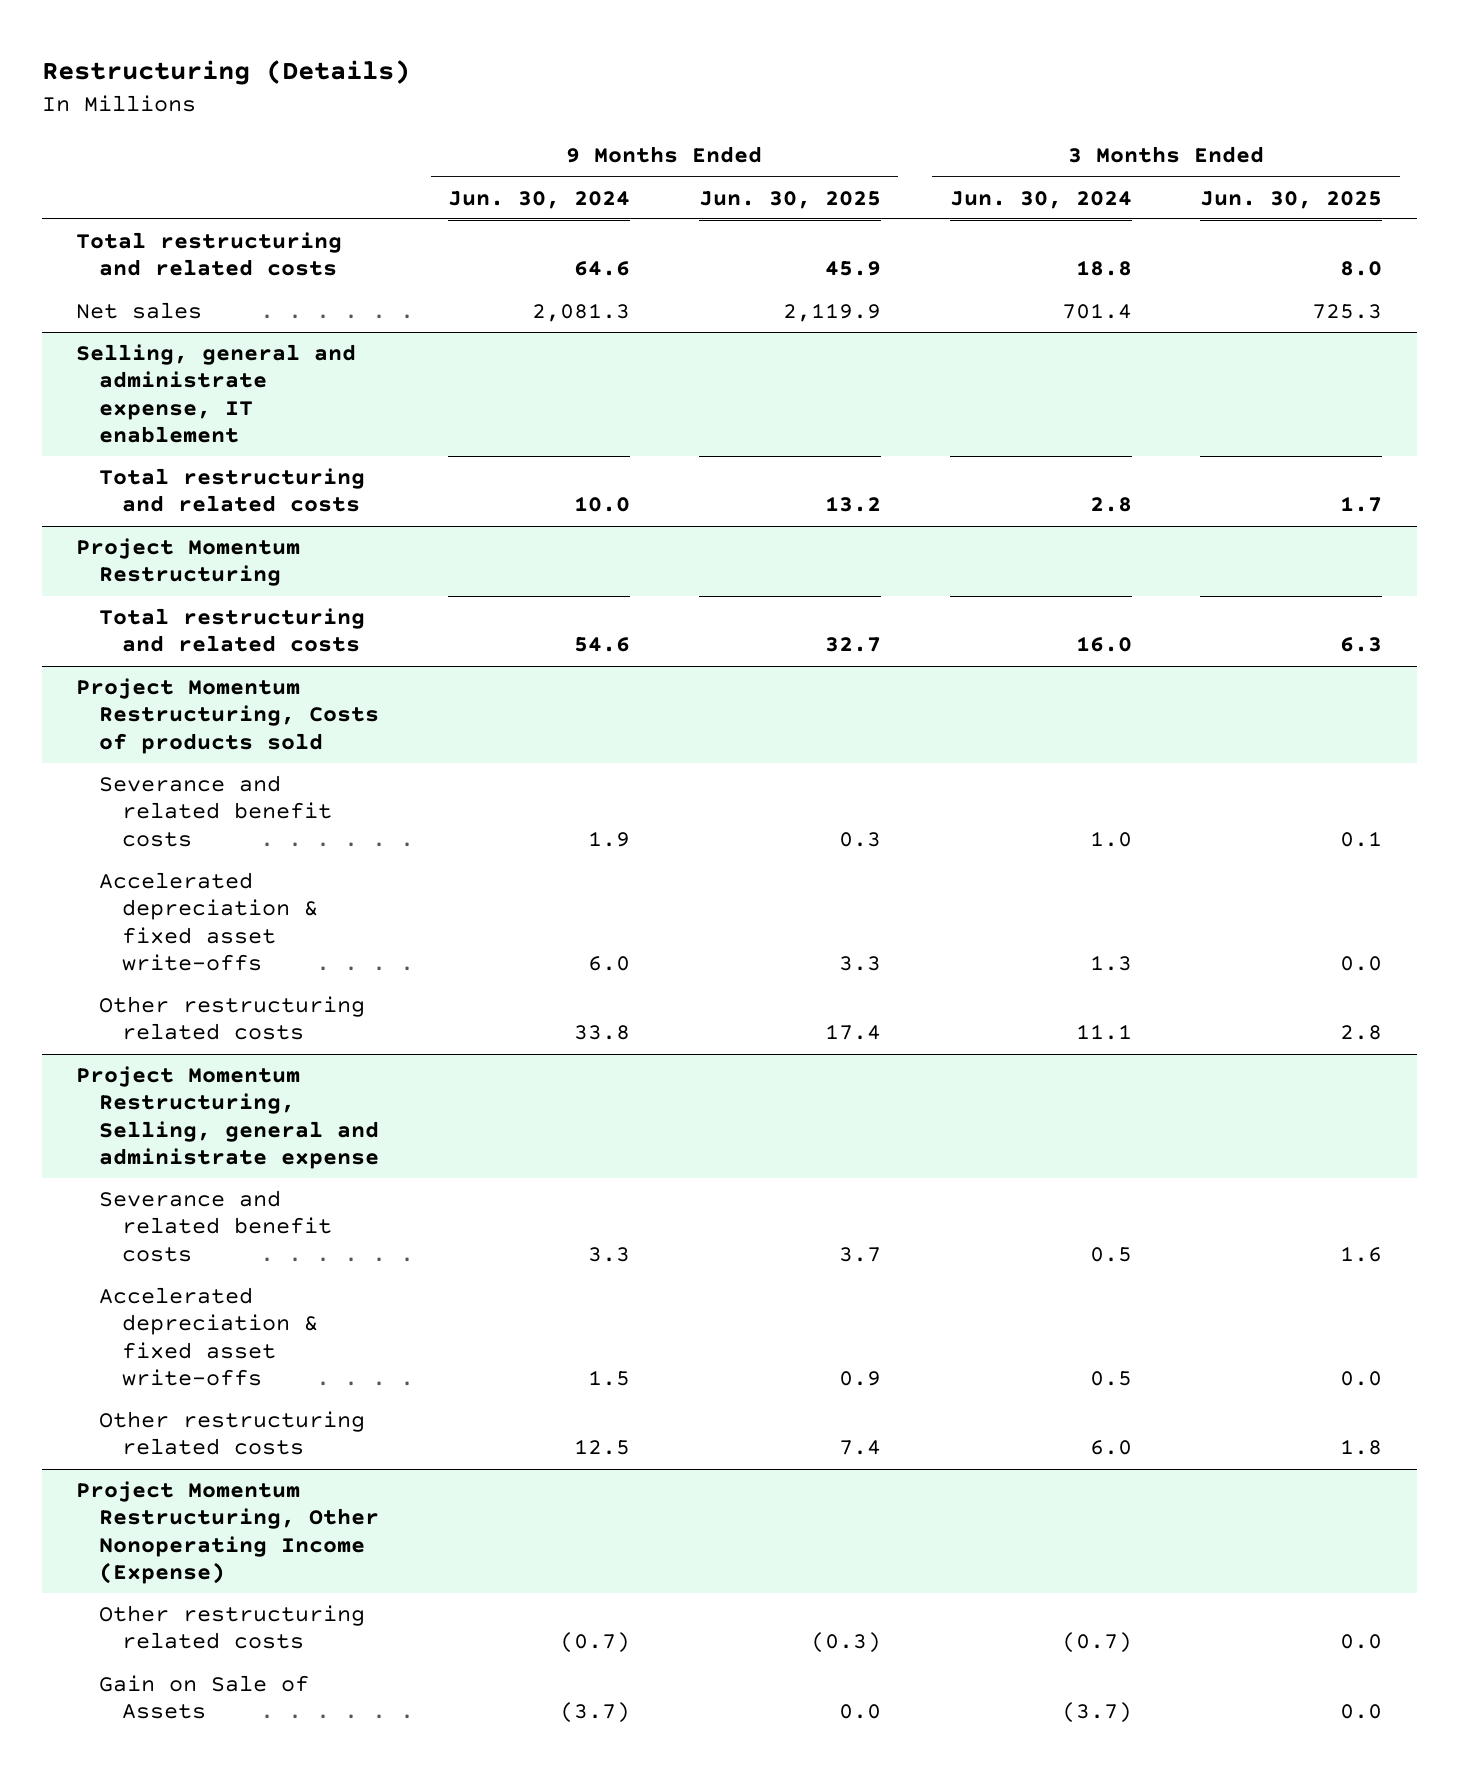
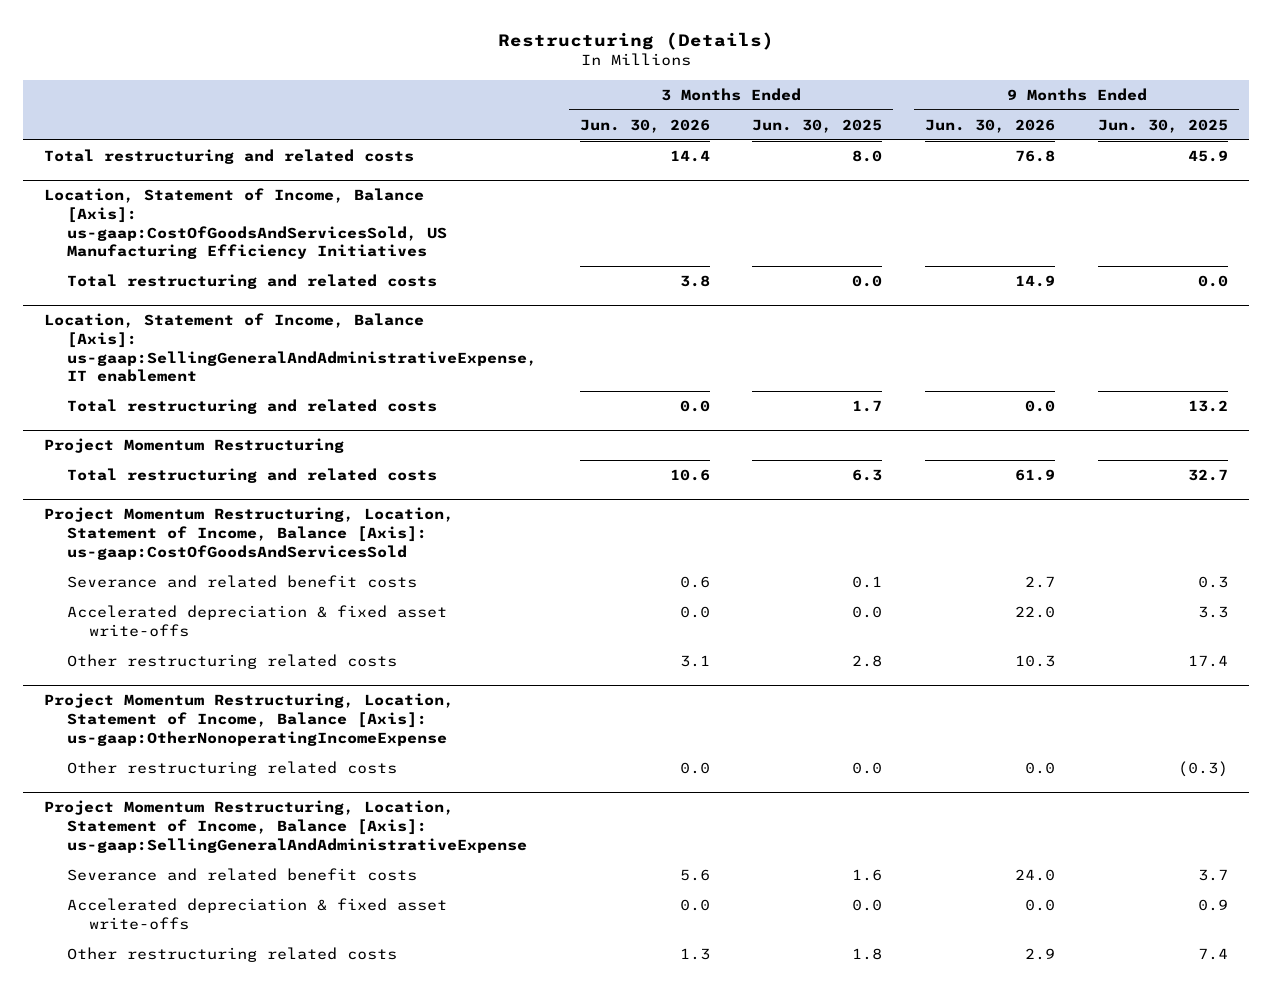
[447,190,630,209] Jun. 30, 2024 -> none
[949,190,1132,209] Jun. 30, 2024 -> none
none -> [579,118,710,133] Jun. 30, 2026
none -> [925,118,1056,133] Jun. 30, 2026
[76,302,203,320] Net sales -> none
[76,344,357,444] Selling, general and administrate expense, IT enablement -> none
none -> [44,188,447,260] Location, Statement of Income, Balance [Axis]: us-gaap:CostOfGoodsAndServicesSold, US Manufacturing Efficiency Initiatives
none -> [66,274,437,290] Total restructuring and related costs
none -> [44,313,537,383] Location, Statement of Income, Balance [Axis]: us-gaap:SellingGeneralAndAdministrativeExpense, IT enablement
[76,678,380,754] Project Momentum Restructuring, Costs of products sold -> none
none -> [44,507,455,560] Project Momentum Restructuring, Location, Statement of Income, Balance [Axis]: us-gaap:CostOfGoodsAndServicesSold
[76,1066,380,1170] Project Momentum Restructuring, Selling, general and administrate expense -> none
none -> [44,693,455,746] Project Momentum Restructuring, Location, Statement of Income, Balance [Axis]: us-gaap:OtherNonoperatingIncomeExpense
none -> [66,761,397,777] Other restructuring related costs
none -> [44,800,527,853] Project Momentum Restructuring, Location, Statement of Income, Balance [Axis]: us-gaap:SellingGeneralAndAdministrativeExpense
[76,1481,380,1585] Project Momentum Restructuring, Other Nonoperating Income (Expense) -> none
[99,1605,366,1650] Other restructuring related costs -> none
[99,1675,310,1720] Gain on Sale of Assets -> none

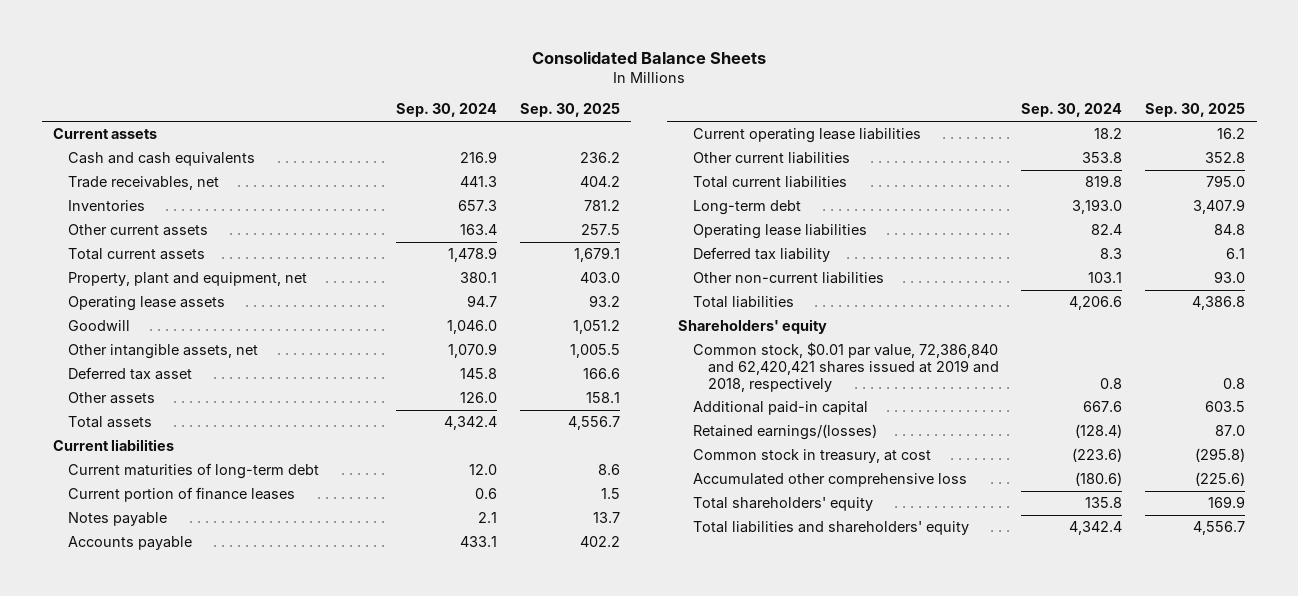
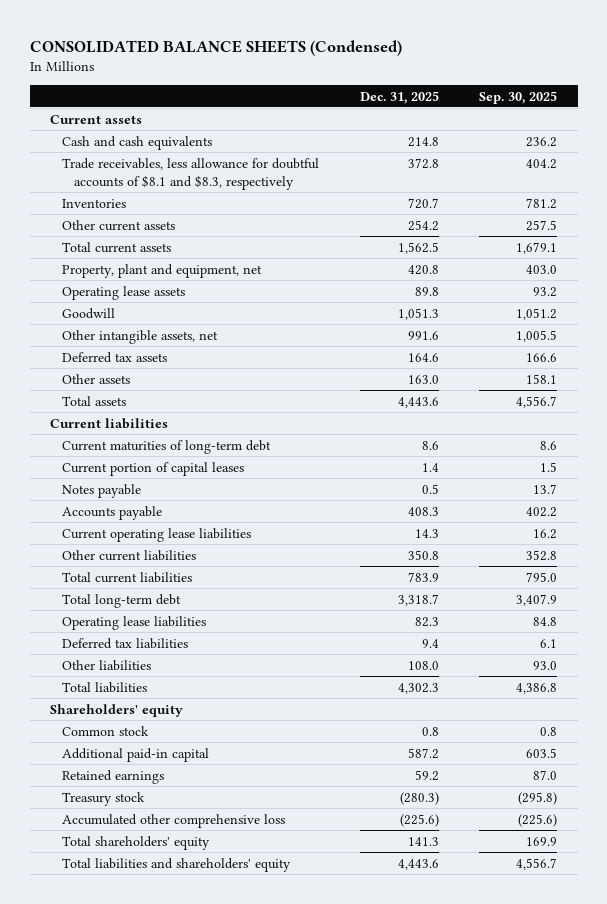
[532,50,767,64] Consolidated Balance Sheets -> [29,39,402,56] CONSOLIDATED BALANCE SHEETS (Condensed)
[396,103,498,118] Sep. 30, 2024 -> none
none -> [359,90,439,104] Dec. 31, 2025
[67,175,219,190] Trade receivables, net -> [62,157,320,190] Trade receivables, less allowance for doubtful accounts of $8.1 and $8.3, respectively
[67,366,192,380] Deferred tax asset -> [62,351,168,363] Deferred tax assets
[67,486,295,502] Current portion of finance leases -> [62,461,245,476] Current portion of capital leases
[693,199,802,215] Long-term debt -> [62,593,182,608] Total long-term debt
[693,246,831,262] Deferred tax liability -> [62,637,189,649] Deferred tax liabilities
[693,271,885,284] Other non-current liabilities -> [62,659,152,671] Other liabilities
[693,341,999,392] Common stock, $0.01 par value, 72,386,840 and 62,420,421 shares issued at 2019 and 2018, respectively -> [62,725,150,736] Common stock
[693,423,878,440] Retained earnings/(losses) -> [62,769,165,784] Retained earnings
[693,448,932,463] Common stock in treasury, at cost -> [62,791,146,806] Treasury stock

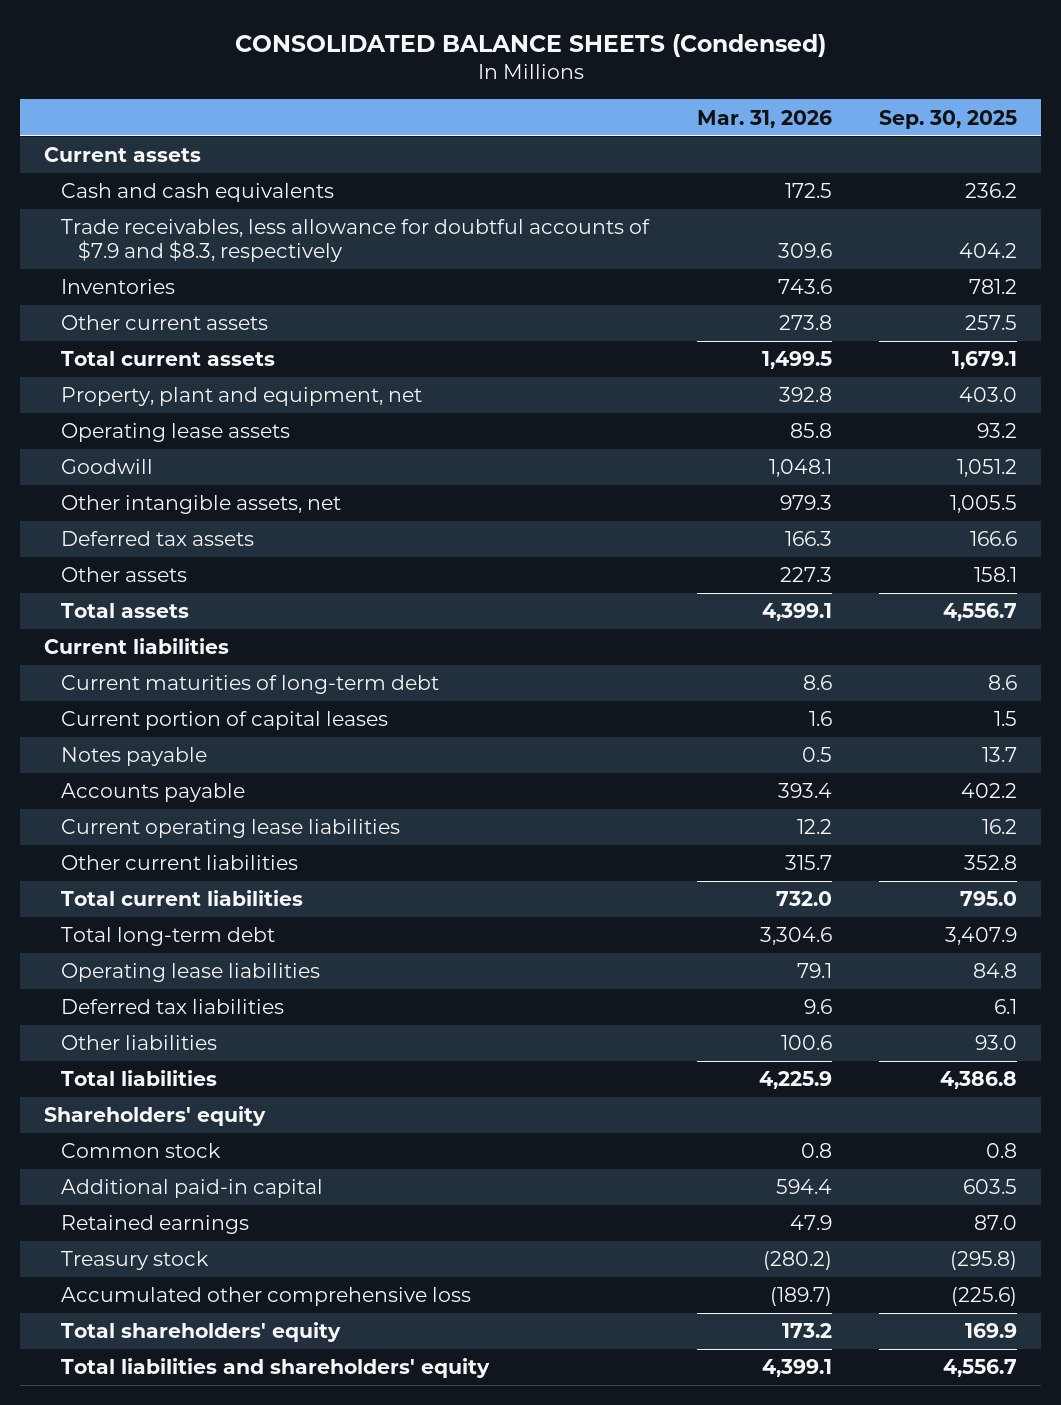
[359,90,439,104] Dec. 31, 2025 -> none
none -> [696,109,832,128] Mar. 31, 2026
[62,157,320,190] Trade receivables, less allowance for doubtful accounts of $8.1 and $8.3, respectively -> [61,219,651,262] Trade receivables, less allowance for doubtful accounts of $7.9 and $8.3, respectively

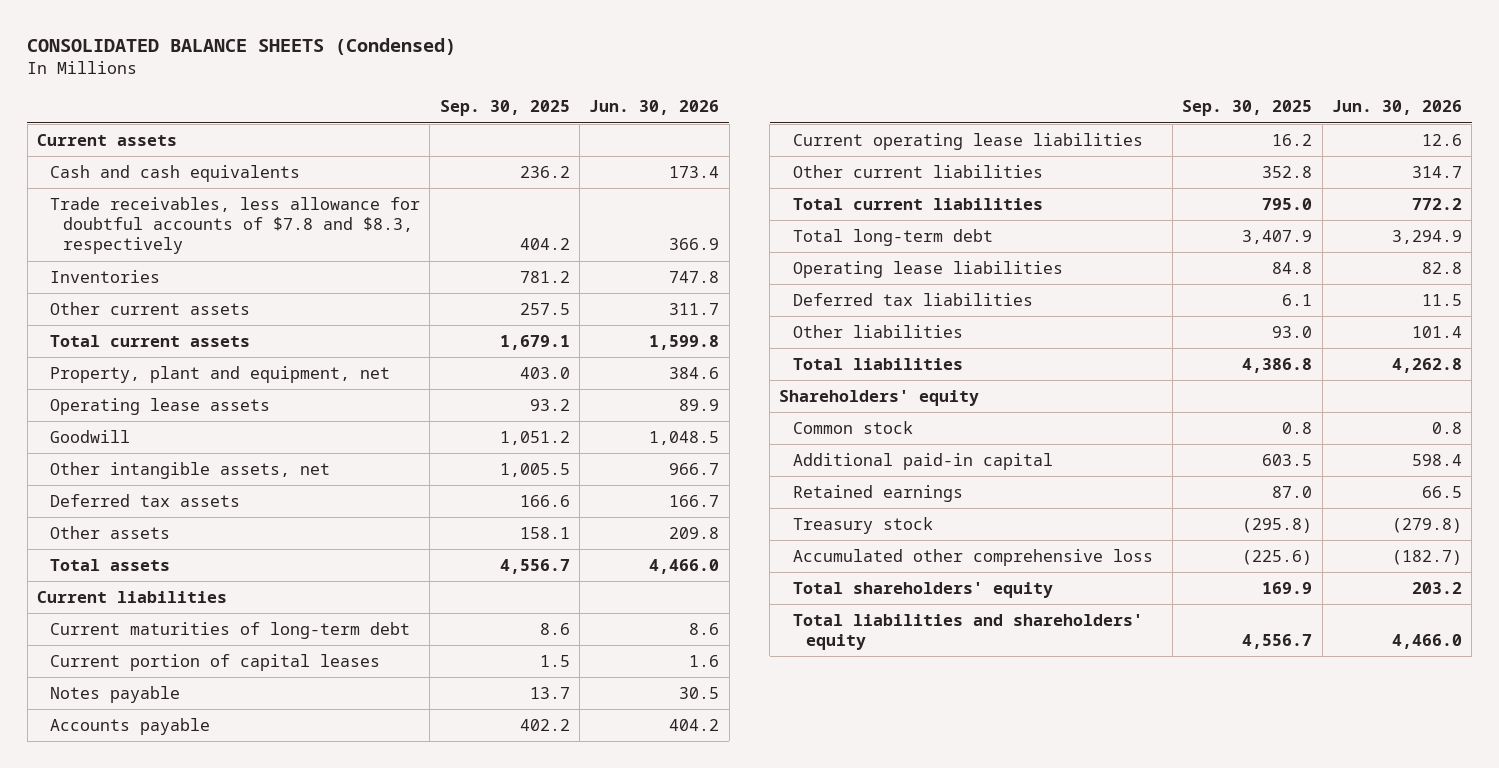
[696,109,832,128] Mar. 31, 2026 -> none
none -> [589,100,720,116] Jun. 30, 2026
[61,219,651,262] Trade receivables, less allowance for doubtful accounts of $7.9 and $8.3, respectively -> [50,196,421,255] Trade receivables, less allowance for doubtful accounts of $7.8 and $8.3, respectively

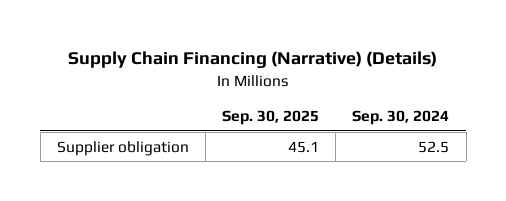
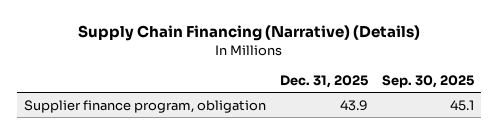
[352,110,450,126] Sep. 30, 2024 -> none
none -> [280,74,369,88] Dec. 31, 2025
[56,140,189,156] Supplier obligation -> [24,99,267,113] Supplier finance program, obligation

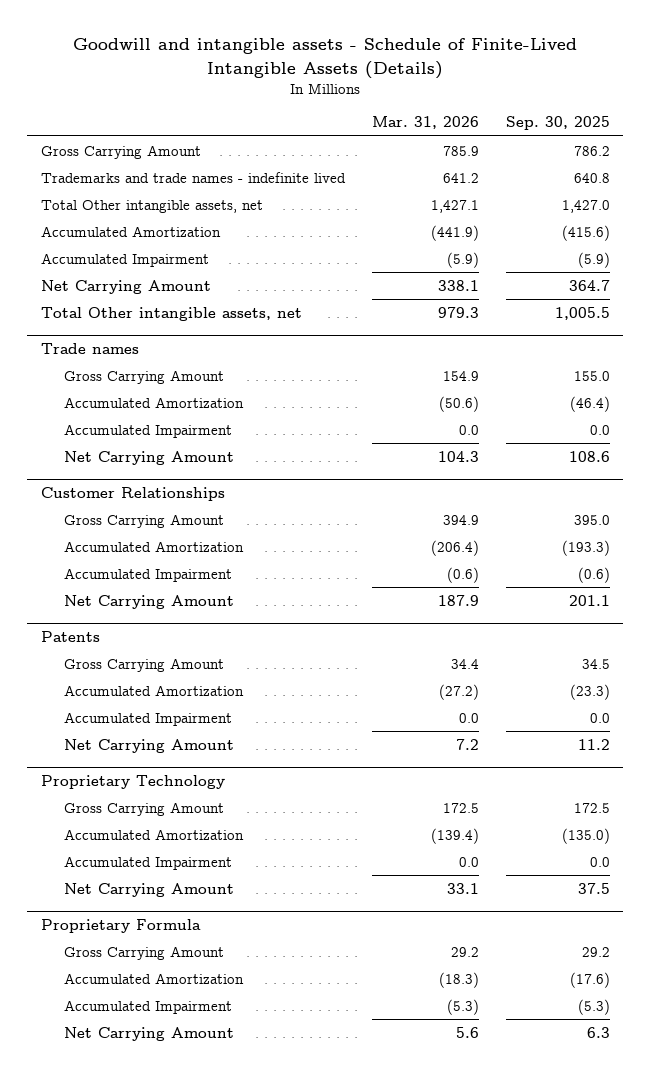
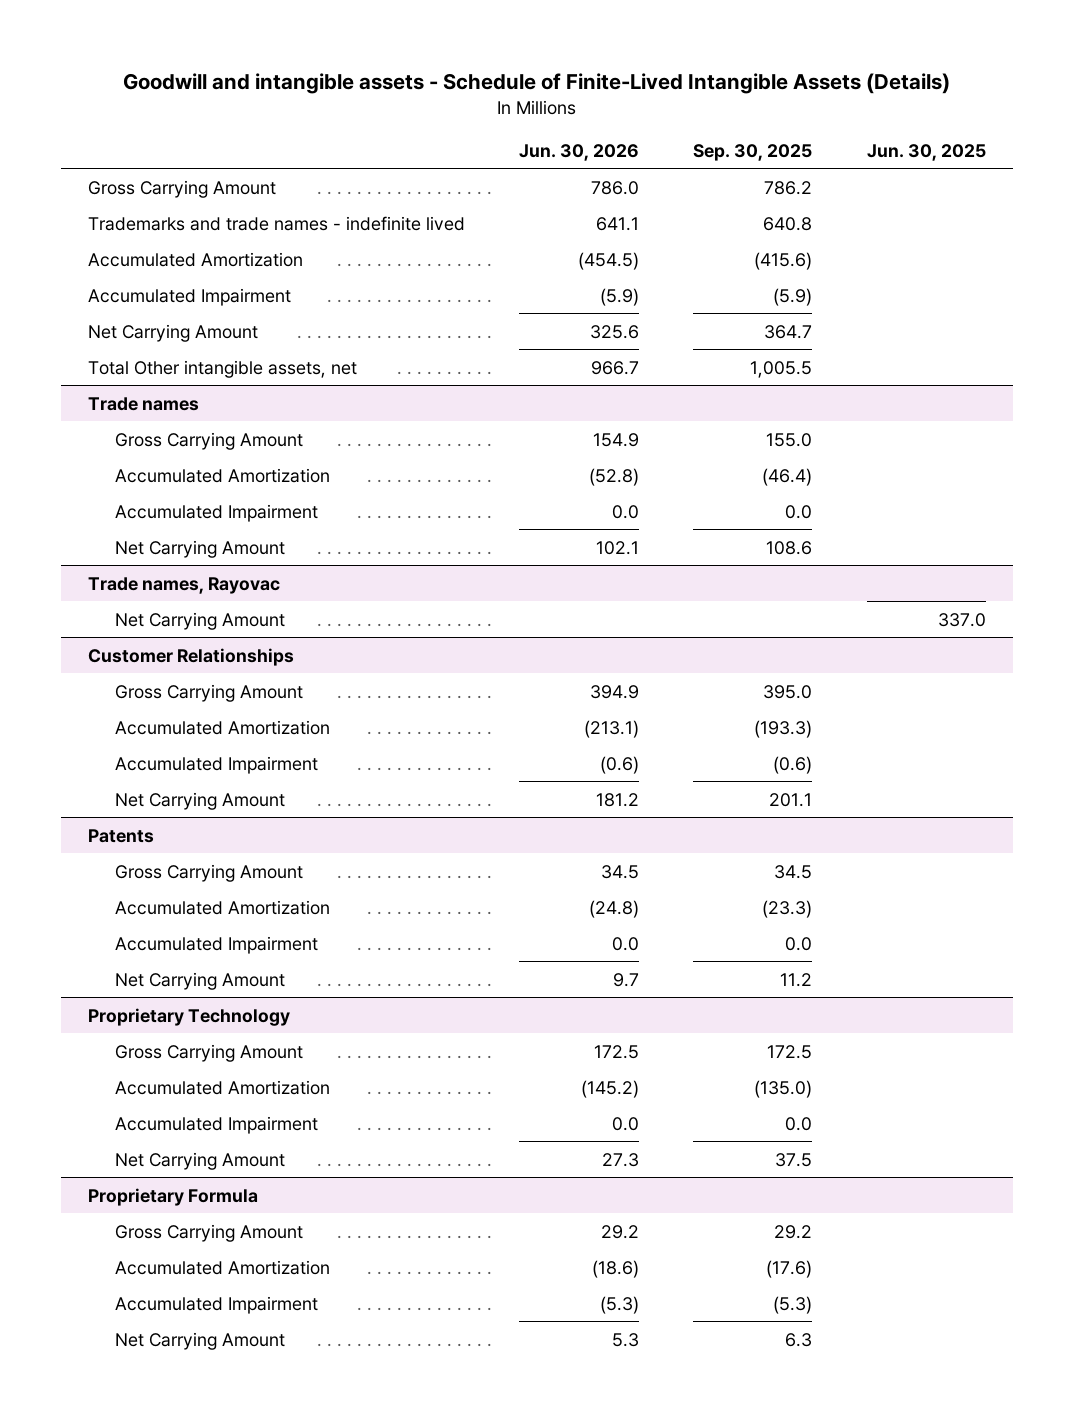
[371,116,479,130] Mar. 31, 2026 -> none
none -> [519,143,640,161] Jun. 30, 2026
none -> [866,143,986,161] Jun. 30, 2025
[40,199,263,213] Total Other intangible assets, net -> none
none -> [87,576,280,594] Trade names, Rayovac
none -> [114,611,285,630] Net Carrying Amount

